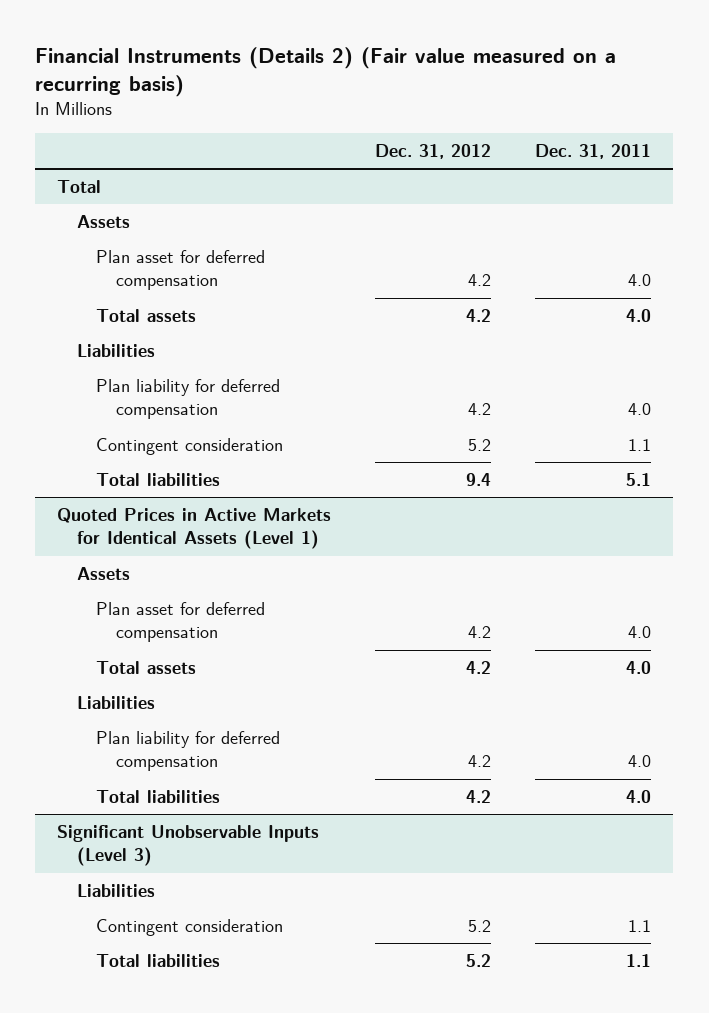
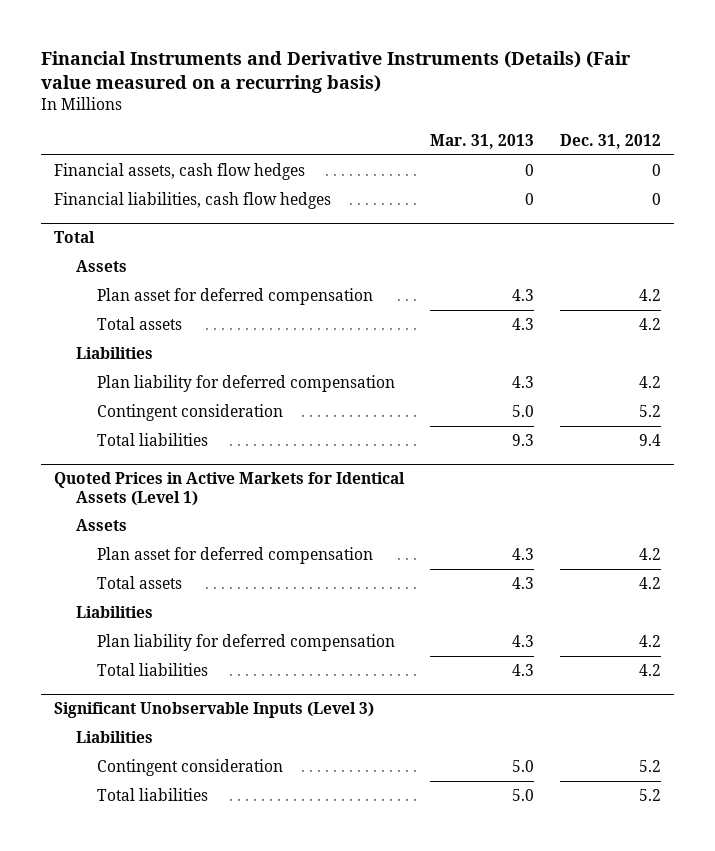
[35,46,617,97] Financial Instruments (Details 2) (Fair value measured on a recurring basis) -> [40,51,631,94] Financial Instruments and Derivative Instruments (Details) (Fair value measured on a recurring basis)
[535,144,652,160] Dec. 31, 2011 -> none
none -> [429,134,534,150] Mar. 31, 2013
none -> [53,163,305,181] Financial assets, cash flow hedges
none -> [53,192,331,210] Financial liabilities, cash flow hedges

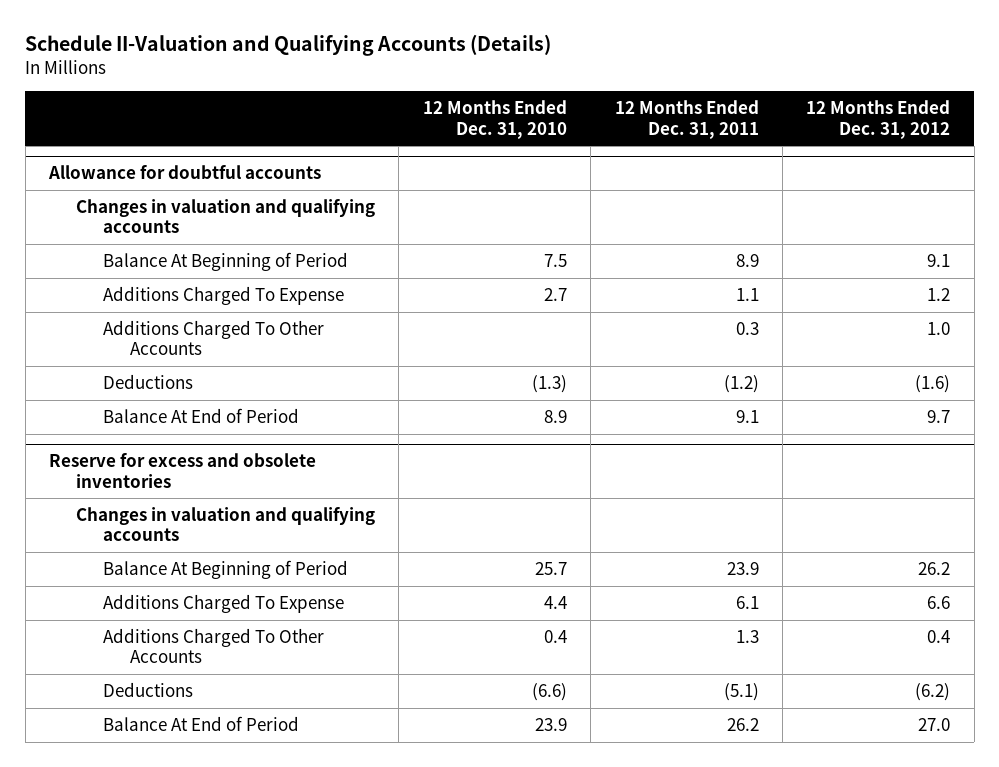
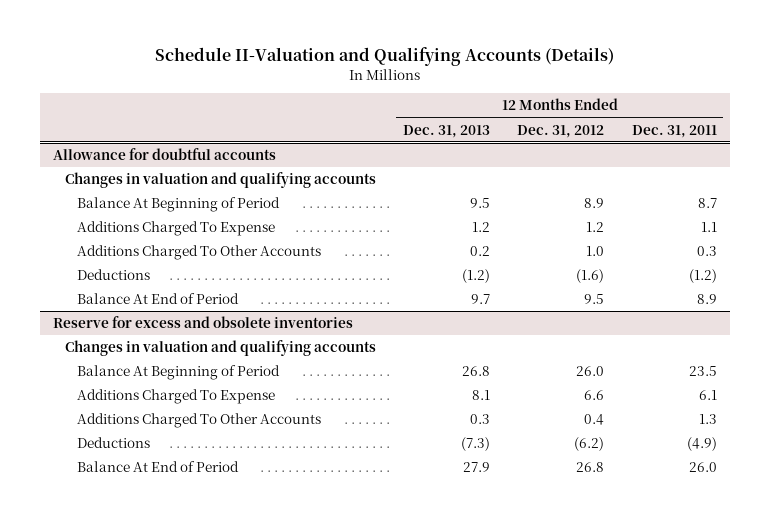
[422,100,567,139] 12 Months Ended Dec. 31, 2010 -> none
none -> [403,124,491,138] Dec. 31, 2013
[735,253,759,267] 8.9 -> [697,198,717,209] 8.7
[927,253,951,267] 9.1 -> [584,198,605,209] 8.9
[735,409,759,423] 9.1 -> [696,294,717,305] 8.9
[927,409,951,423] 9.7 -> [584,294,605,305] 9.5
[726,561,759,575] 23.9 -> [688,366,717,377] 23.5
[918,561,951,575] 26.2 -> [576,366,605,377] 26.0
[723,682,759,701] (5.1) -> [686,437,717,452] (4.9)
[726,717,759,731] 26.2 -> [688,462,717,473] 26.0
[918,717,951,731] 27.0 -> [576,462,605,473] 26.8

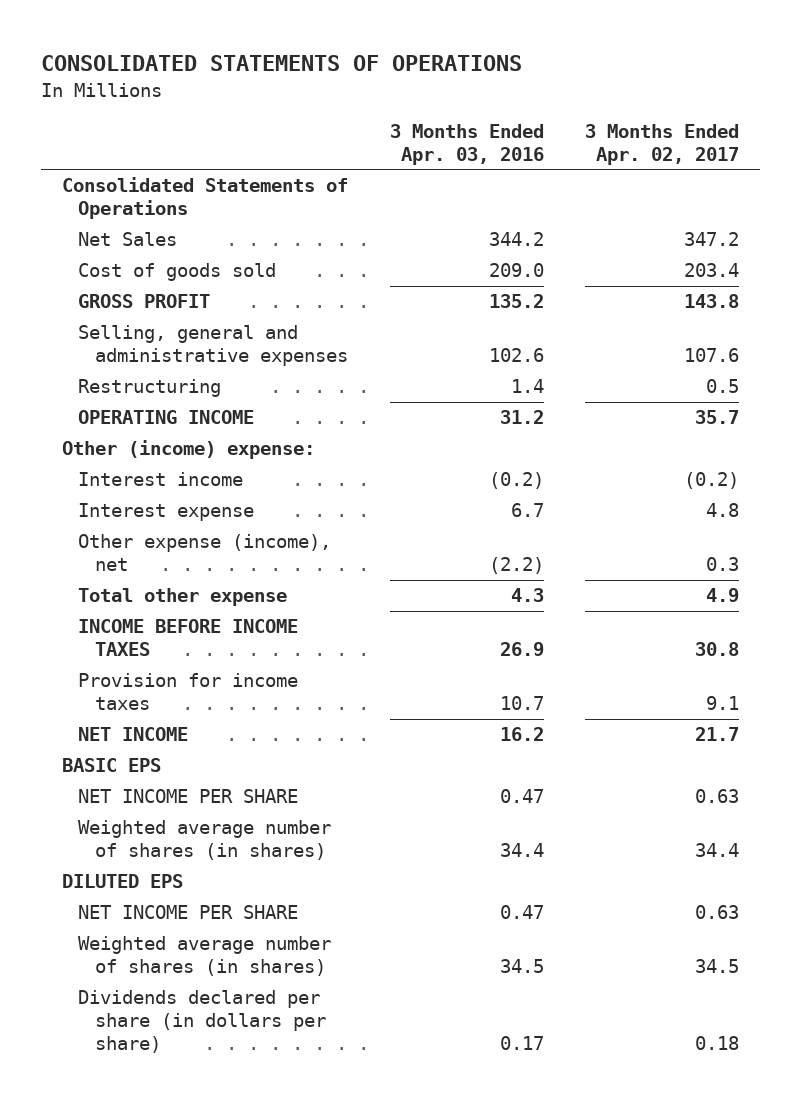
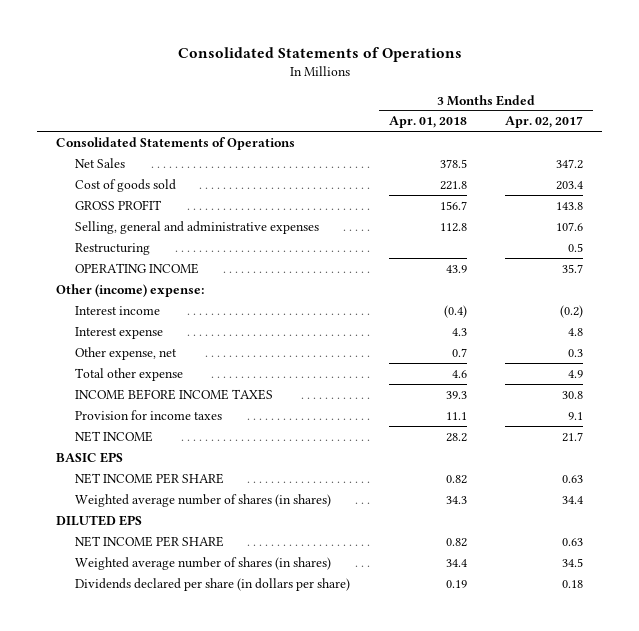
[40,54,522,71] CONSOLIDATED STATEMENTS OF OPERATIONS -> [177,47,462,63] Consolidated Statements of Operations
[389,124,544,166] 3 Months Ended Apr. 03, 2016 -> none
none -> [388,116,467,129] Apr. 01, 2018
[78,534,332,572] Other expense (income), net -> [75,346,178,360] Other expense, net

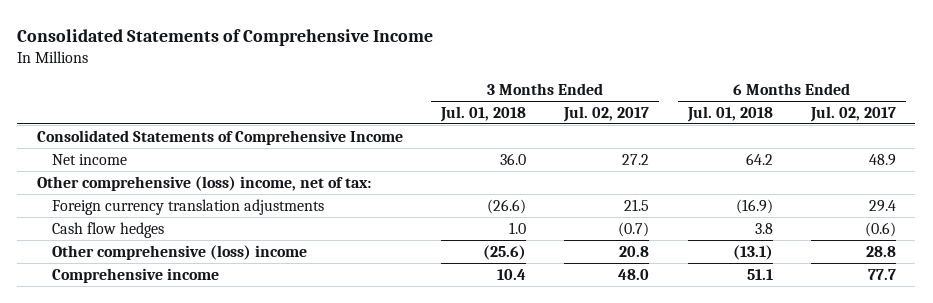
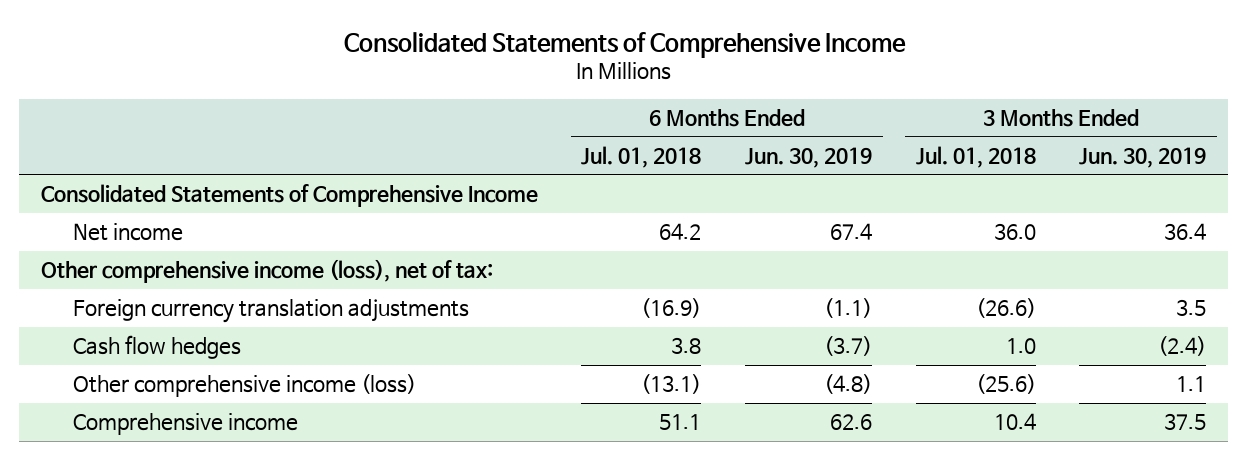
[563,105,650,122] Jul. 02, 2017 -> none
[809,105,896,122] Jul. 02, 2017 -> none
none -> [745,146,873,168] Jun. 30, 2019
none -> [1079,146,1207,168] Jun. 30, 2019
[36,175,371,191] Other comprehensive (loss) income, net of tax: -> [40,259,493,284] Other comprehensive income (loss), net of tax:
[51,244,307,260] Other comprehensive (loss) income -> [72,374,416,398] Other comprehensive income (loss)

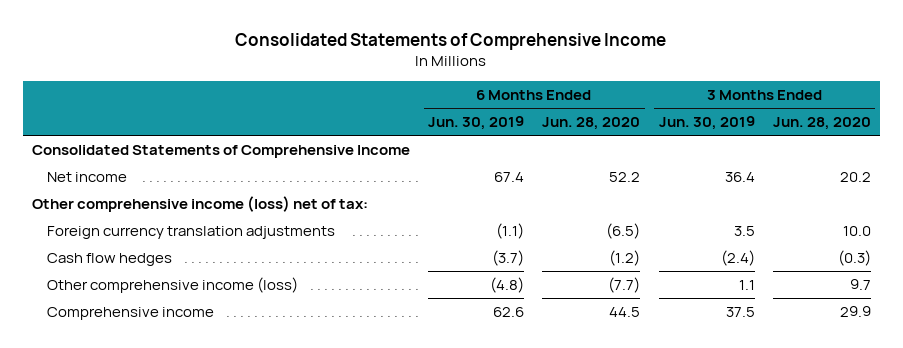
[581,145,702,168] Jul. 01, 2018 -> none
[915,145,1036,168] Jul. 01, 2018 -> none
none -> [542,117,641,131] Jun. 28, 2020
none -> [772,117,871,131] Jun. 28, 2020
[40,259,493,284] Other comprehensive income (loss), net of tax: -> [31,196,368,213] Other comprehensive income (loss) net of tax:

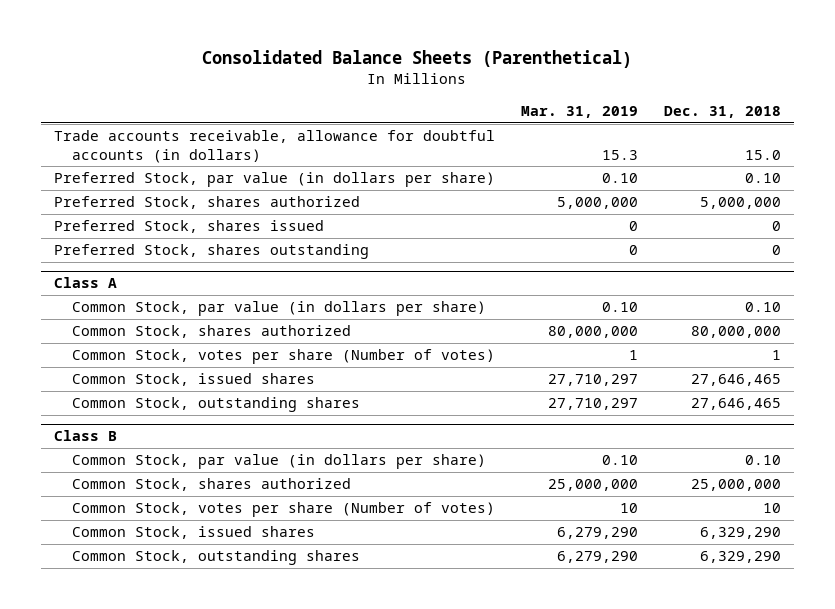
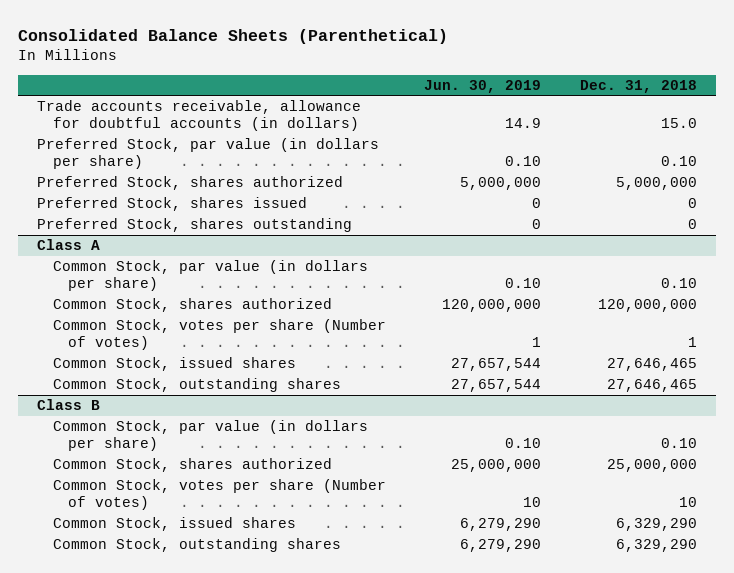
[520,106,638,119] Mar. 31, 2019 -> none
none -> [424,79,542,93] Jun. 30, 2019
[690,326,781,339] 80,000,000 -> [598,299,698,313] 120,000,000

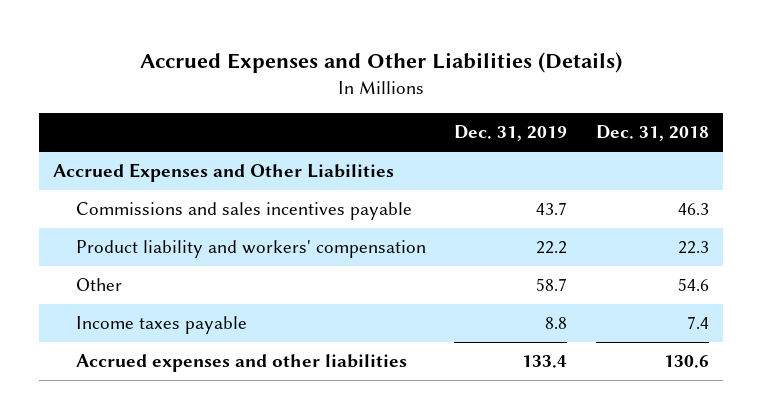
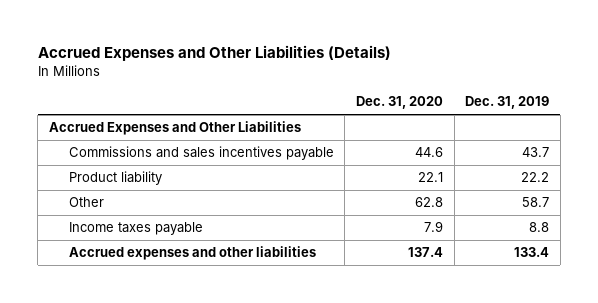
[595,125,709,142] Dec. 31, 2018 -> none
none -> [356,96,444,110] Dec. 31, 2020
[75,240,426,259] Product liability and workers' compensation -> [68,171,162,186] Product liability

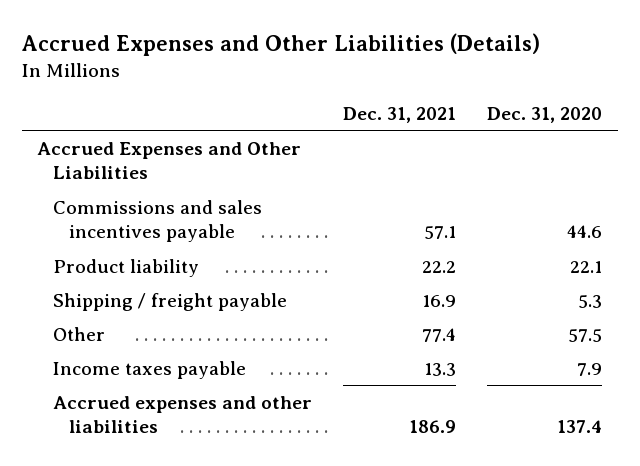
[465,96,550,110] Dec. 31, 2019 -> none
none -> [343,106,457,123] Dec. 31, 2021
none -> [52,292,287,311] Shipping / freight payable
[415,197,444,208] 62.8 -> [568,328,603,342] 57.5

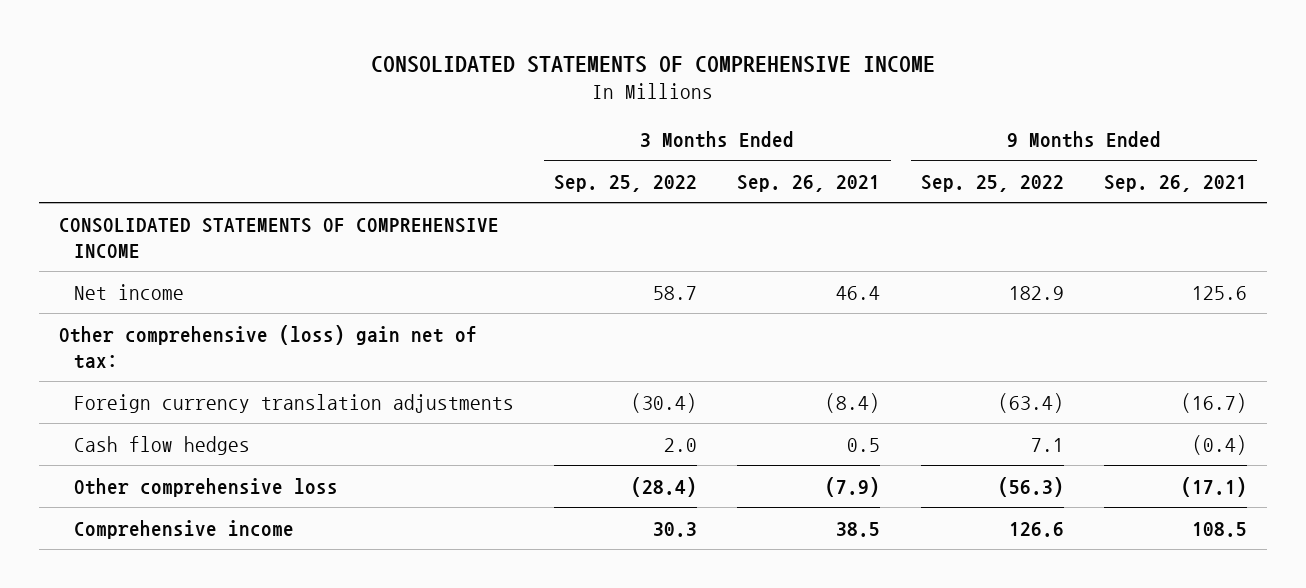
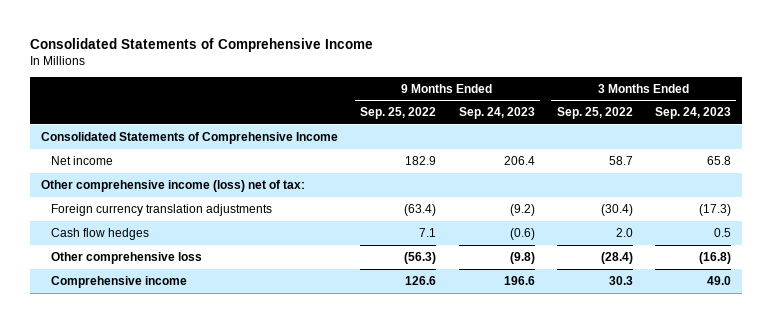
[371,55,936,73] CONSOLIDATED STATEMENTS OF COMPREHENSIVE INCOME -> [30,37,374,52] Consolidated Statements of Comprehensive Income
[737,175,881,193] Sep. 26, 2021 -> none
[1104,175,1248,193] Sep. 26, 2021 -> none
none -> [458,107,535,120] Sep. 24, 2023
none -> [654,107,731,120] Sep. 24, 2023
[58,217,499,258] CONSOLIDATED STATEMENTS OF COMPREHENSIVE INCOME -> [41,131,339,144] Consolidated Statements of Comprehensive Income
[58,324,477,369] Other comprehensive (loss) gain net of tax: -> [41,179,306,192] Other comprehensive income (loss) net of tax:

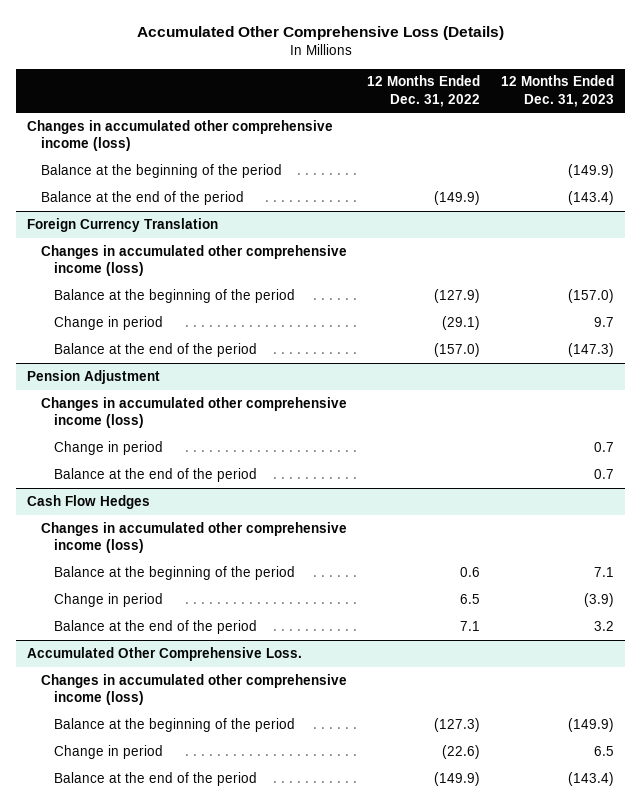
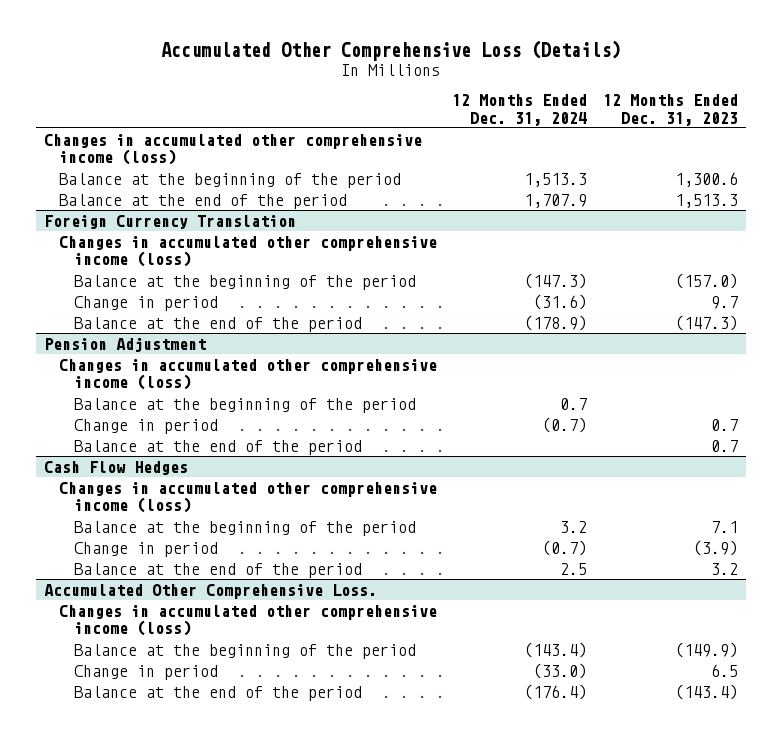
[367,75,481,107] 12 Months Ended Dec. 31, 2022 -> none
none -> [452,93,588,126] 12 Months Ended Dec. 31, 2024
[568,163,615,178] (149.9) -> [675,171,739,187] 1,300.6
[568,190,615,205] (143.4) -> [675,193,739,208] 1,513.3
none -> [73,397,416,413] Balance at the beginning of the period

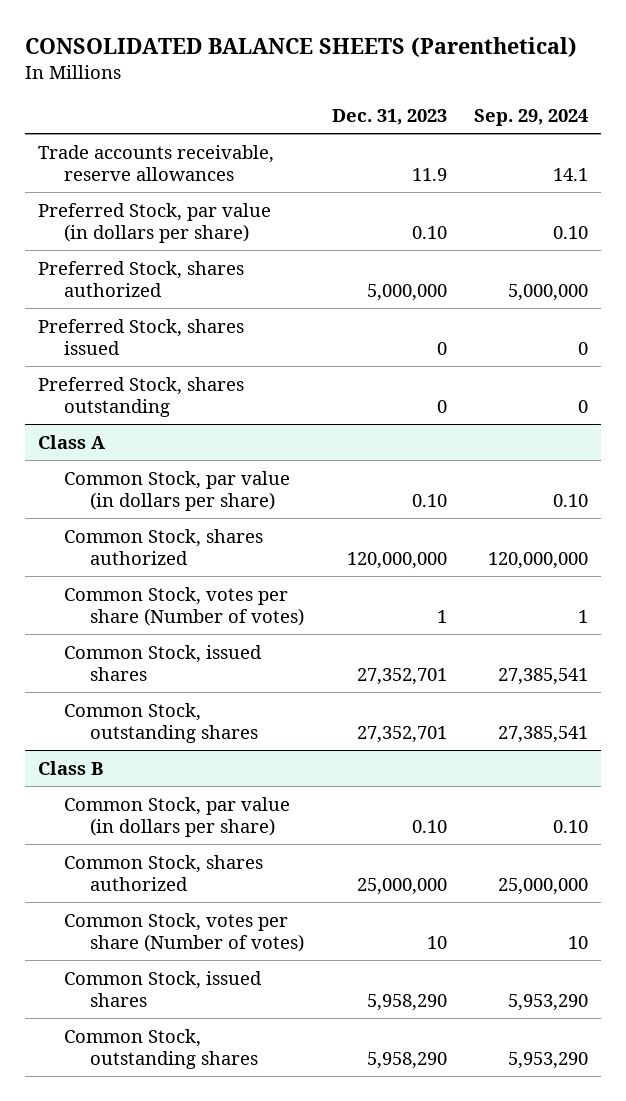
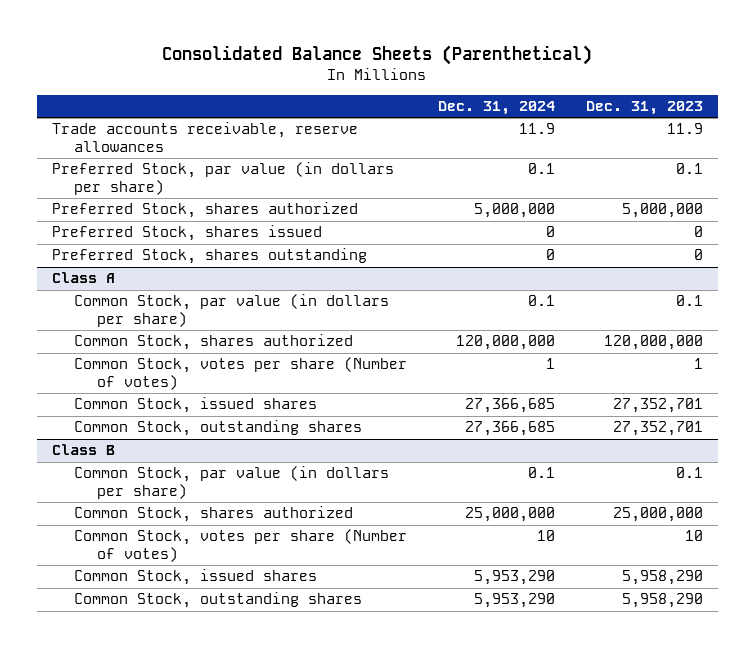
[24,36,577,57] CONSOLIDATED BALANCE SHEETS (Parenthetical) -> [162,44,593,65] Consolidated Balance Sheets (Parenthetical)
[473,109,588,127] Sep. 29, 2024 -> none
none -> [437,101,555,116] Dec. 31, 2024
[411,225,447,239] 0.10 -> [675,163,703,175] 0.1
[411,493,447,507] 0.10 -> [675,295,703,307] 0.1
[411,819,447,833] 0.10 -> [675,467,703,479] 0.1

